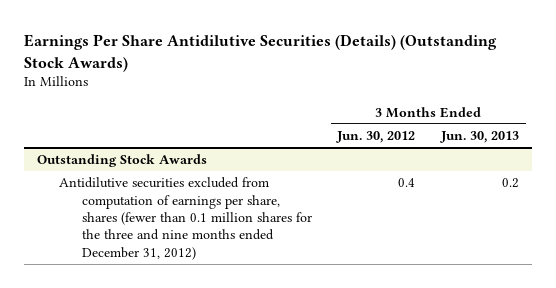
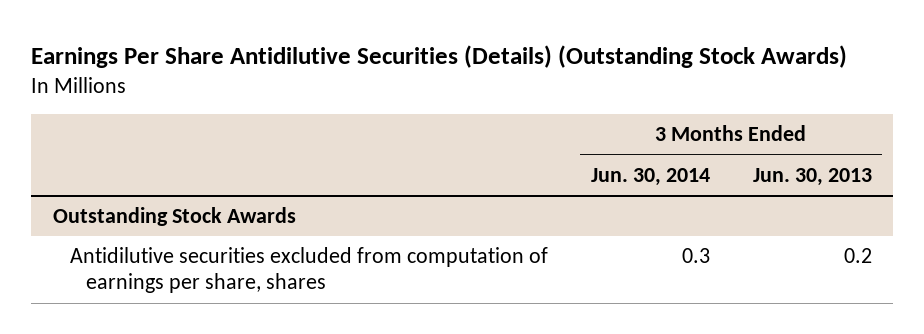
[336,131,416,144] Jun. 30, 2012 -> none
none -> [590,167,710,186] Jun. 30, 2014
[59,177,312,260] Antidilutive securities excluded from computation of earnings per share, shares (fewer than 0.1 million shares for the three and nine months ended December 31, 2012) -> [69,247,548,294] Antidilutive securities excluded from computation of earnings per share, shares

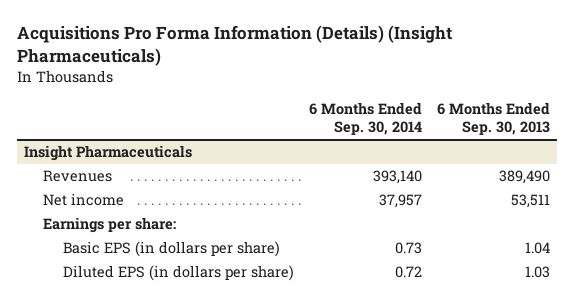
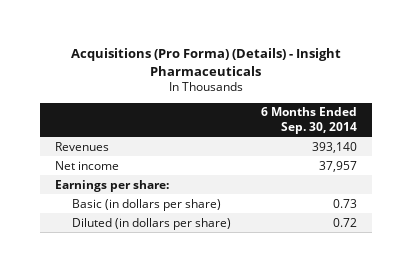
[16,25,452,67] Acquisitions Pro Forma Information (Details) (Insight Pharmaceuticals) -> [71,47,342,76] Acquisitions (Pro Forma) (Details) - Insight Pharmaceuticals
[436,101,550,136] 6 Months Ended Sep. 30, 2013 -> none
[23,145,192,162] Insight Pharmaceuticals -> none
[62,241,280,258] Basic EPS (in dollars per share) -> [72,198,222,211] Basic (in dollars per share)
[62,265,294,282] Diluted EPS (in dollars per share) -> [72,217,232,230] Diluted (in dollars per share)

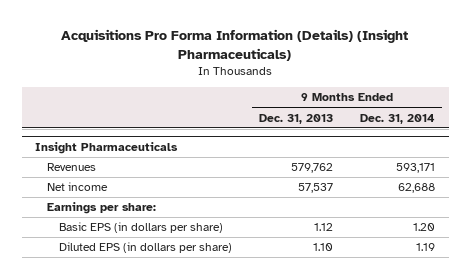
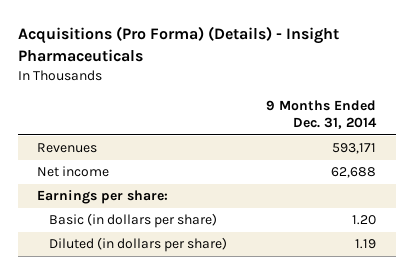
[61,29,409,61] Acquisitions Pro Forma Information (Details) (Insight Pharmaceuticals) -> [17,26,339,63] Acquisitions (Pro Forma) (Details) - Insight Pharmaceuticals
[259,113,334,124] Dec. 31, 2013 -> none
[35,141,179,154] Insight Pharmaceuticals -> none
[59,222,224,234] Basic EPS (in dollars per share) -> [49,213,218,229] Basic (in dollars per share)
[59,242,233,254] Diluted EPS (in dollars per share) -> [49,237,228,253] Diluted (in dollars per share)

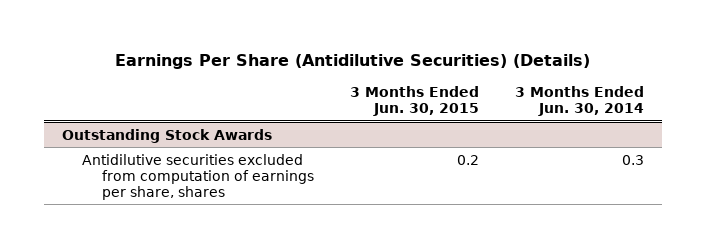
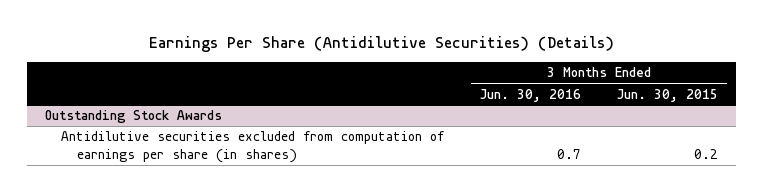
[514,85,644,116] 3 Months Ended Jun. 30, 2014 -> none
none -> [479,88,581,102] Jun. 30, 2016
[81,153,314,200] Antidilutive securities excluded from computation of earnings per share, shares -> [60,131,444,163] Antidilutive securities excluded from computation of earnings per share (in shares)

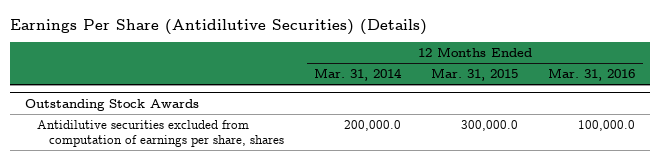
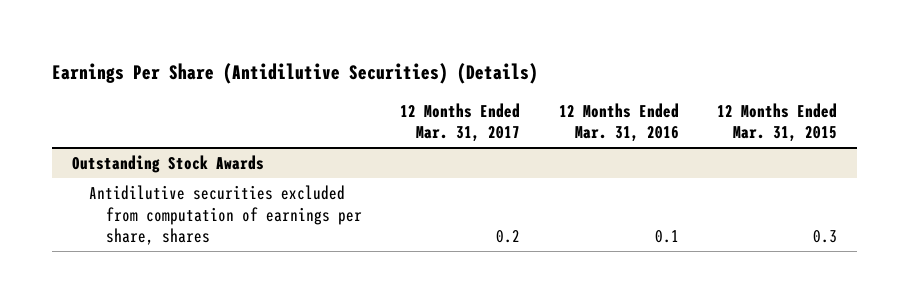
[314,68,403,82] Mar. 31, 2014 -> none
none -> [400,102,521,143] 12 Months Ended Mar. 31, 2017
[461,119,519,131] 300,000.0 -> [813,230,838,244] 0.3
[578,119,636,131] 100,000.0 -> [654,230,679,244] 0.1

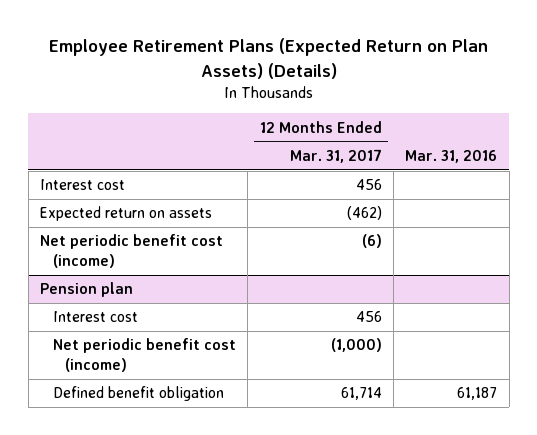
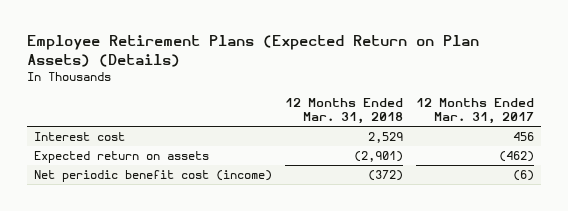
[405,150,498,164] Mar. 31, 2016 -> none
none -> [285,98,404,125] 12 Months Ended Mar. 31, 2018
[40,282,134,298] Pension plan -> none
[52,311,138,323] Interest cost -> none
[52,338,236,372] Net periodic benefit cost (income) -> none
[52,386,224,402] Defined benefit obligation -> none

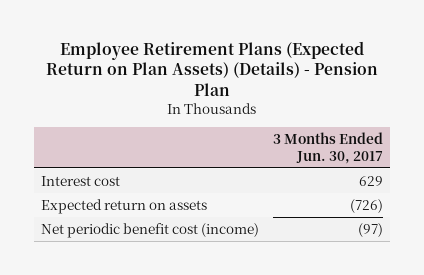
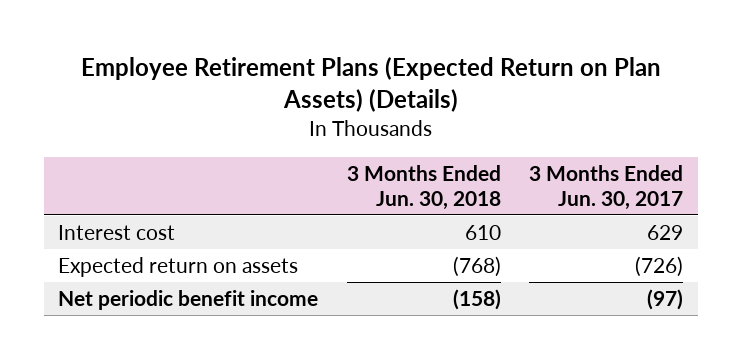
[45,40,378,97] Employee Retirement Plans (Expected Return on Plan Assets) (Details) - Pension Plan -> [80,56,661,113] Employee Retirement Plans (Expected Return on Plan Assets) (Details)
none -> [346,164,501,210] 3 Months Ended Jun. 30, 2018
[40,222,259,238] Net periodic benefit cost (income) -> [57,289,318,310] Net periodic benefit income

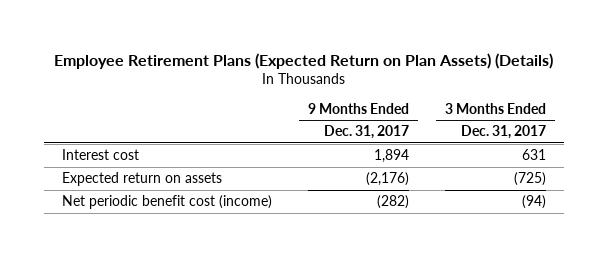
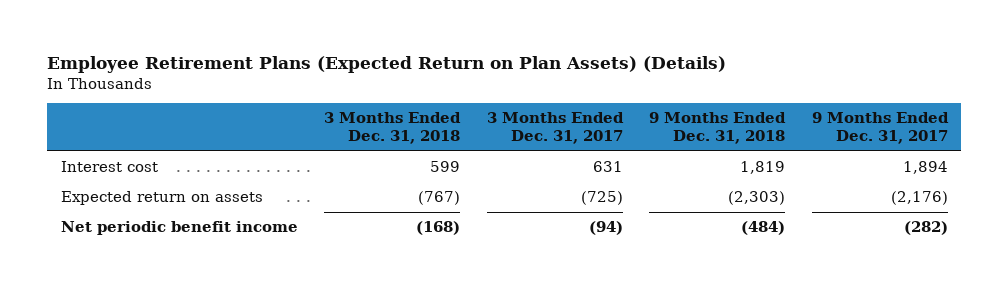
none -> [324,111,462,145] 3 Months Ended Dec. 31, 2018
none -> [649,111,787,145] 9 Months Ended Dec. 31, 2018
[62,195,273,210] Net periodic benefit cost (income) -> [60,220,298,235] Net periodic benefit income

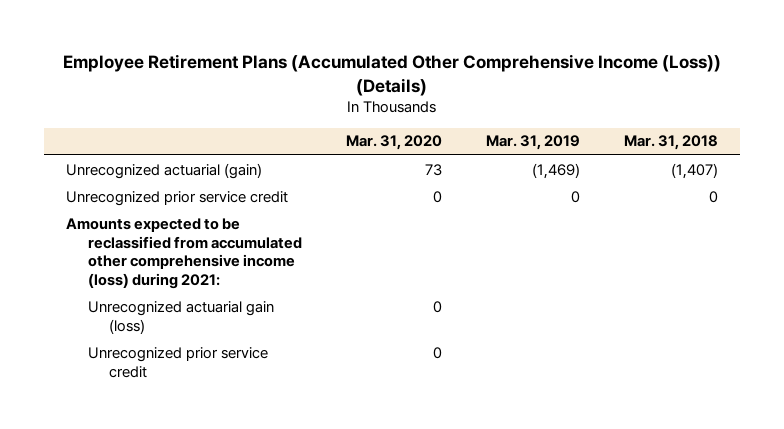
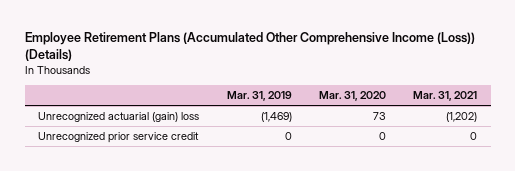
[623,135,718,151] Mar. 31, 2018 -> none
none -> [413,91,478,102] Mar. 31, 2021
[66,162,263,179] Unrecognized actuarial (gain) -> [38,112,200,123] Unrecognized actuarial (gain) loss
[66,217,302,290] Amounts expected to be reclassified from accumulated other comprehensive income (loss) during 2021: -> none
[87,300,274,334] Unrecognized actuarial gain (loss) -> none
[87,346,268,378] Unrecognized prior service credit -> none

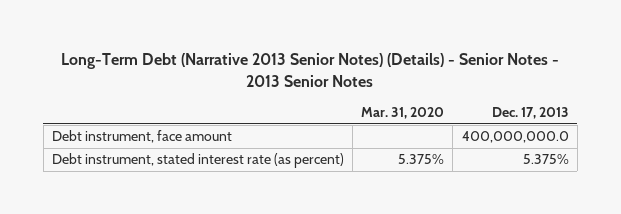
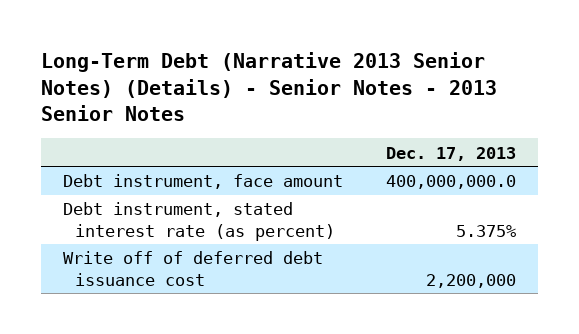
[361,107,445,120] Mar. 31, 2020 -> none
none -> [62,251,323,286] Write off of deferred debt issuance cost

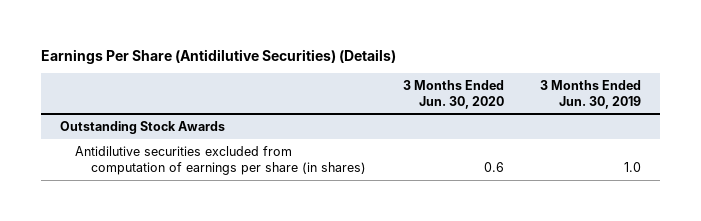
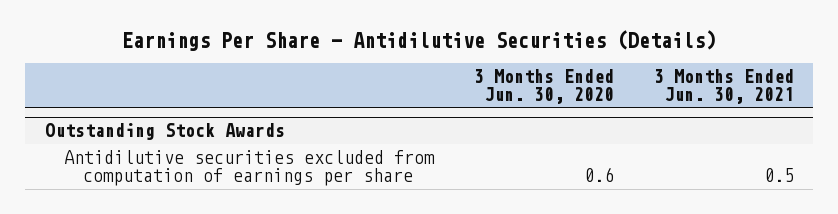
[41,48,397,64] Earnings Per Share (Antidilutive Securities) (Details) -> [122,29,717,51] Earnings Per Share - Antidilutive Securities (Details)
[540,79,642,109] 3 Months Ended Jun. 30, 2019 -> none
none -> [653,68,794,104] 3 Months Ended Jun. 30, 2021
[75,145,366,175] Antidilutive securities excluded from computation of earnings per share (in shares) -> [63,150,435,187] Antidilutive securities excluded from computation of earnings per share

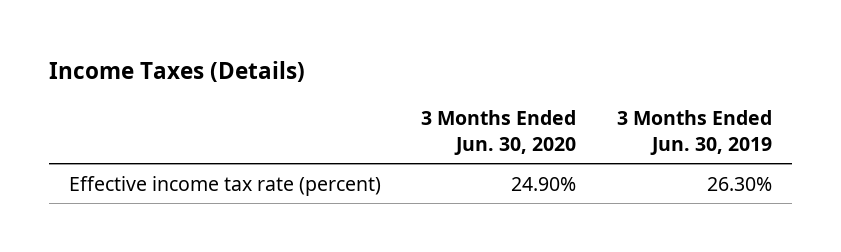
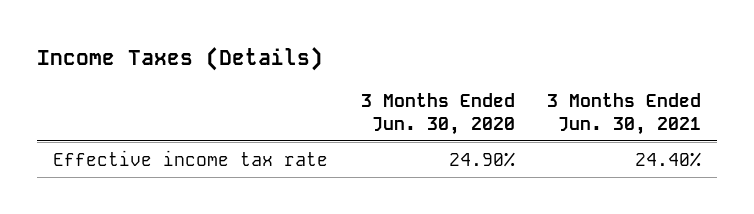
[616,110,772,155] 3 Months Ended Jun. 30, 2019 -> none
none -> [547,92,702,135] 3 Months Ended Jun. 30, 2021
[68,175,381,196] Effective income tax rate (percent) -> [53,149,329,166] Effective income tax rate

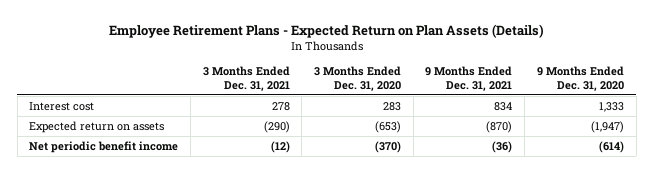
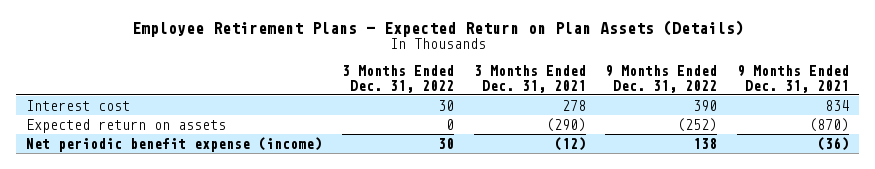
[314,66,402,91] 3 Months Ended Dec. 31, 2020 -> none
[536,66,624,91] 9 Months Ended Dec. 31, 2020 -> none
none -> [341,64,454,93] 3 Months Ended Dec. 31, 2022
none -> [605,64,718,93] 9 Months Ended Dec. 31, 2022
[29,141,179,154] Net periodic benefit income -> [25,136,322,152] Net periodic benefit expense (income)

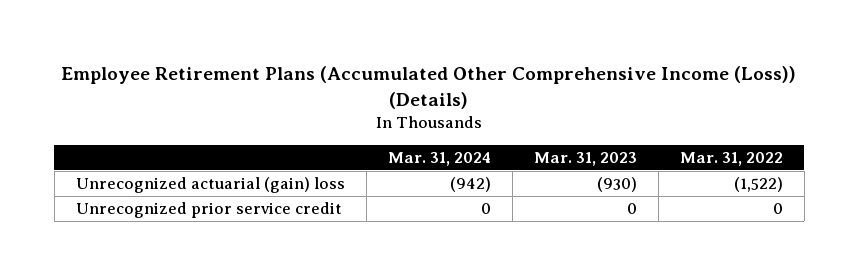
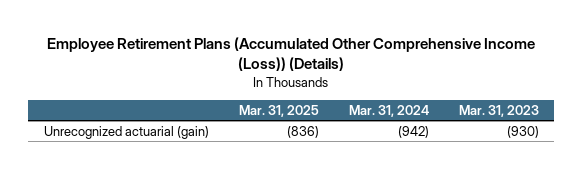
[679,151,783,166] Mar. 31, 2022 -> none
none -> [238,105,319,118] Mar. 31, 2025
[75,202,342,219] Unrecognized prior service credit -> none
[75,177,345,194] Unrecognized actuarial (gain) loss -> [43,125,209,139] Unrecognized actuarial (gain)

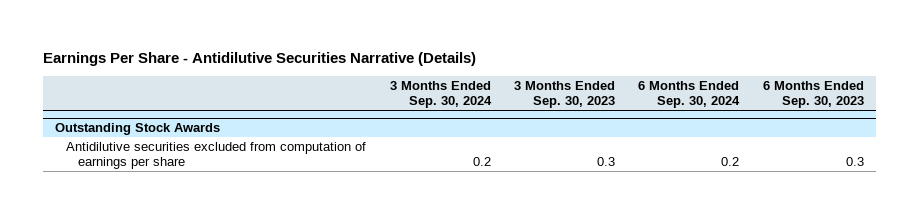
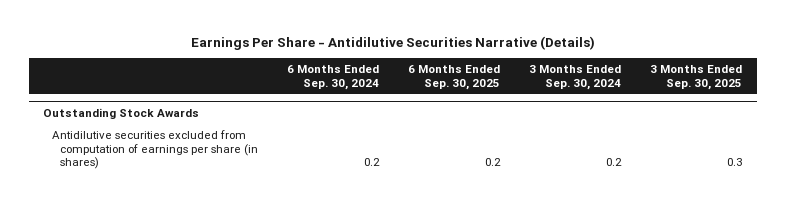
[514,80,616,109] 3 Months Ended Sep. 30, 2023 -> none
[762,80,864,109] 6 Months Ended Sep. 30, 2023 -> none
none -> [408,65,501,90] 6 Months Ended Sep. 30, 2025
none -> [650,65,743,90] 3 Months Ended Sep. 30, 2025
[66,141,367,170] Antidilutive securities excluded from computation of earnings per share -> [51,129,258,170] Antidilutive securities excluded from computation of earnings per share (in shares)

